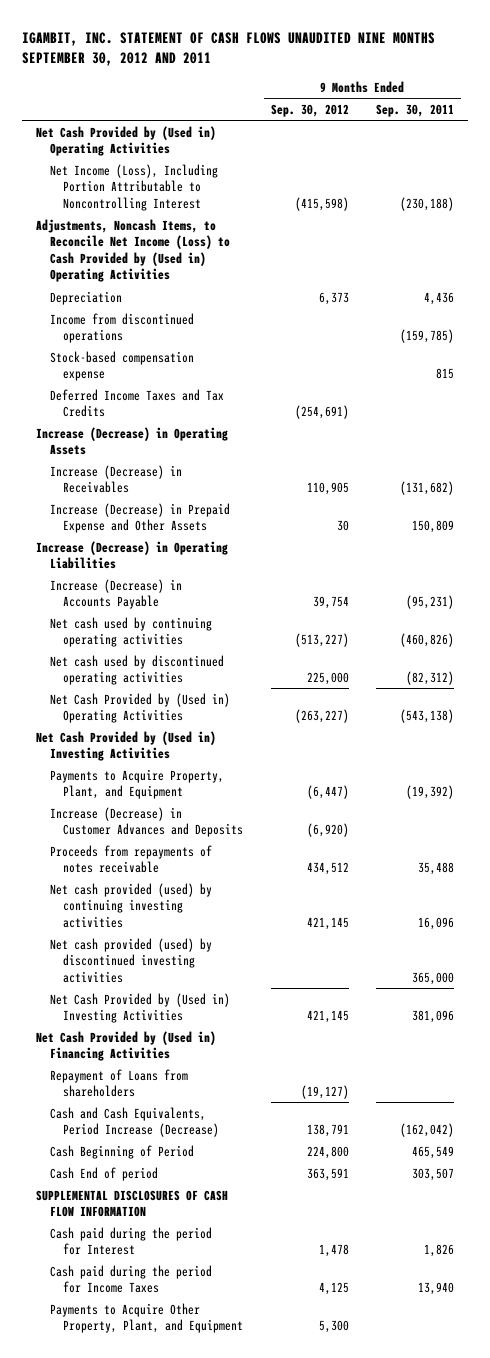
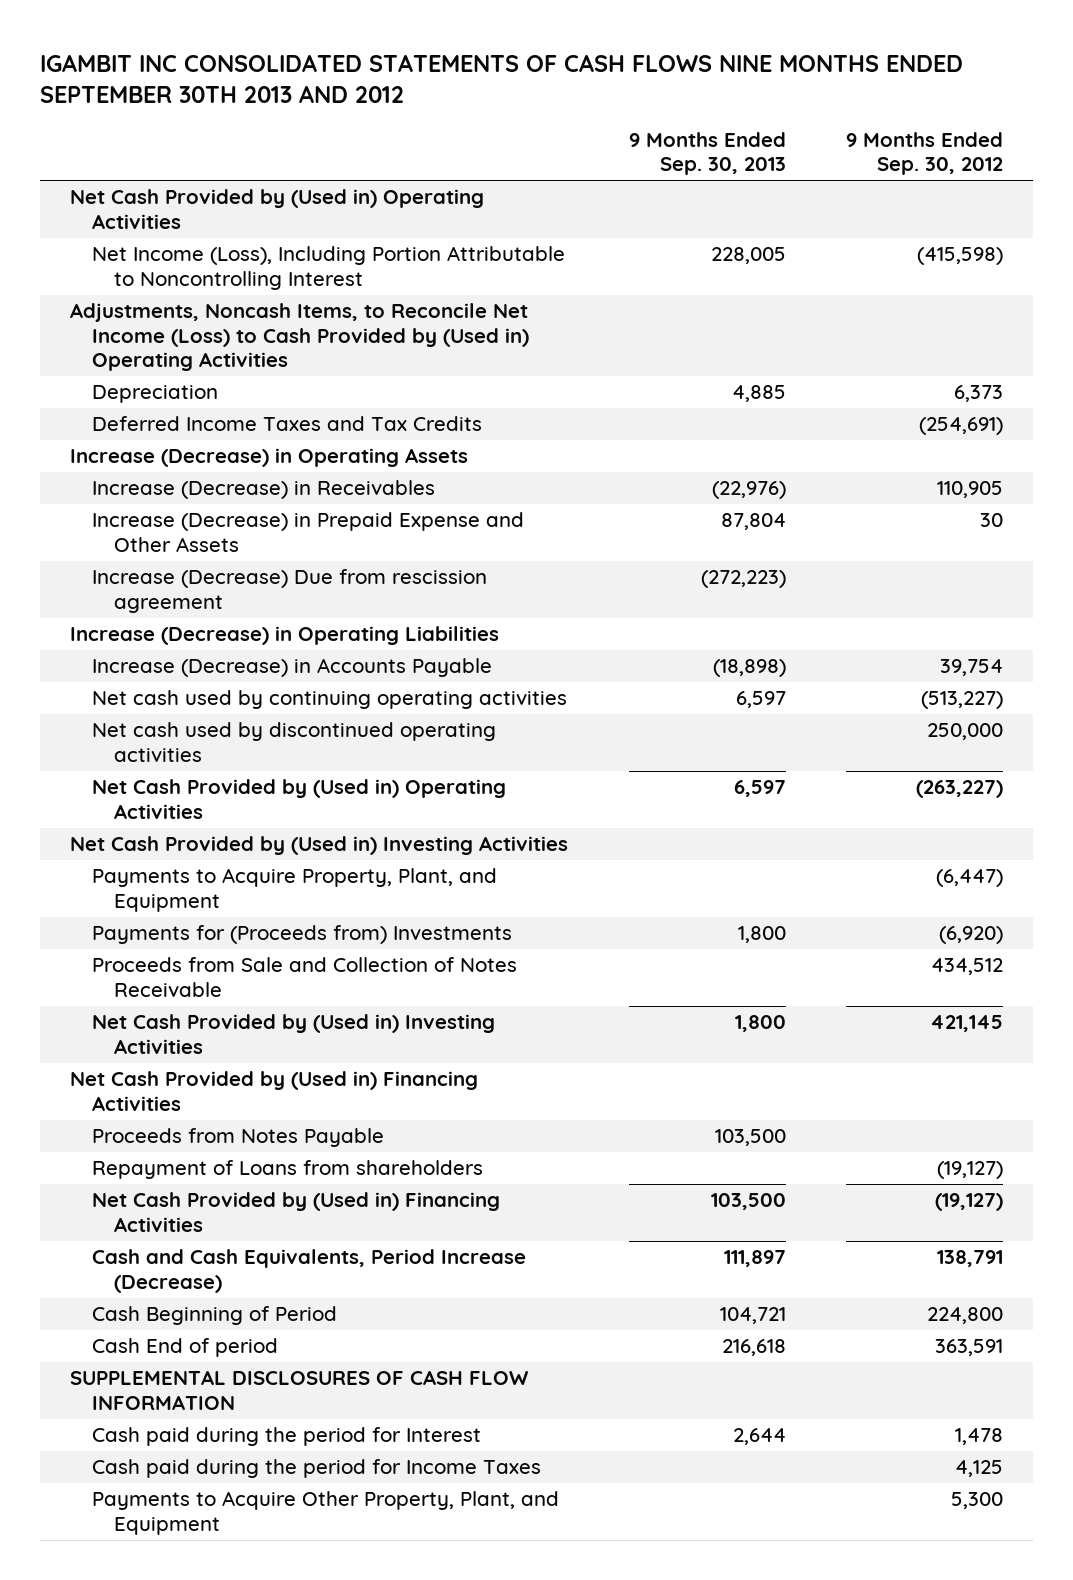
[22,31,436,67] IGAMBIT, INC. STATEMENT OF CASH FLOWS UNAUDITED NINE MONTHS SEPTEMBER 30, 2012 AND 2011 -> [40,53,964,104] IGAMBIT INC CONSOLIDATED STATEMENTS OF CASH FLOWS NINE MONTHS ENDED SEPTEMBER 30TH 2013 AND 2012
[375,103,454,117] Sep. 30, 2011 -> none
none -> [628,131,786,176] 9 Months Ended Sep. 30, 2013
[49,312,194,344] Income from discontinued operations -> none
[49,350,194,382] Stock-based compensation expense -> none
none -> [92,569,488,613] Increase (Decrease) Due from rescission agreement
[306,672,349,686] 225,000 -> [926,723,1003,741] 250,000
[49,882,212,928] Net cash provided (used) by continuing investing activities -> none
[49,937,212,983] Net cash provided (used) by discontinued investing activities -> none
[49,806,244,838] Increase (Decrease) in Customer Advances and Deposits -> [92,925,513,945] Payments for (Proceeds from) Investments
[49,844,212,874] Proceeds from repayments of notes receivable -> [92,957,518,997] Proceeds from Sale and Collection of Notes Receivable
none -> [92,1128,385,1148] Proceeds from Notes Payable
none -> [92,1192,501,1232] Net Cash Provided by (Used in) Financing Activities

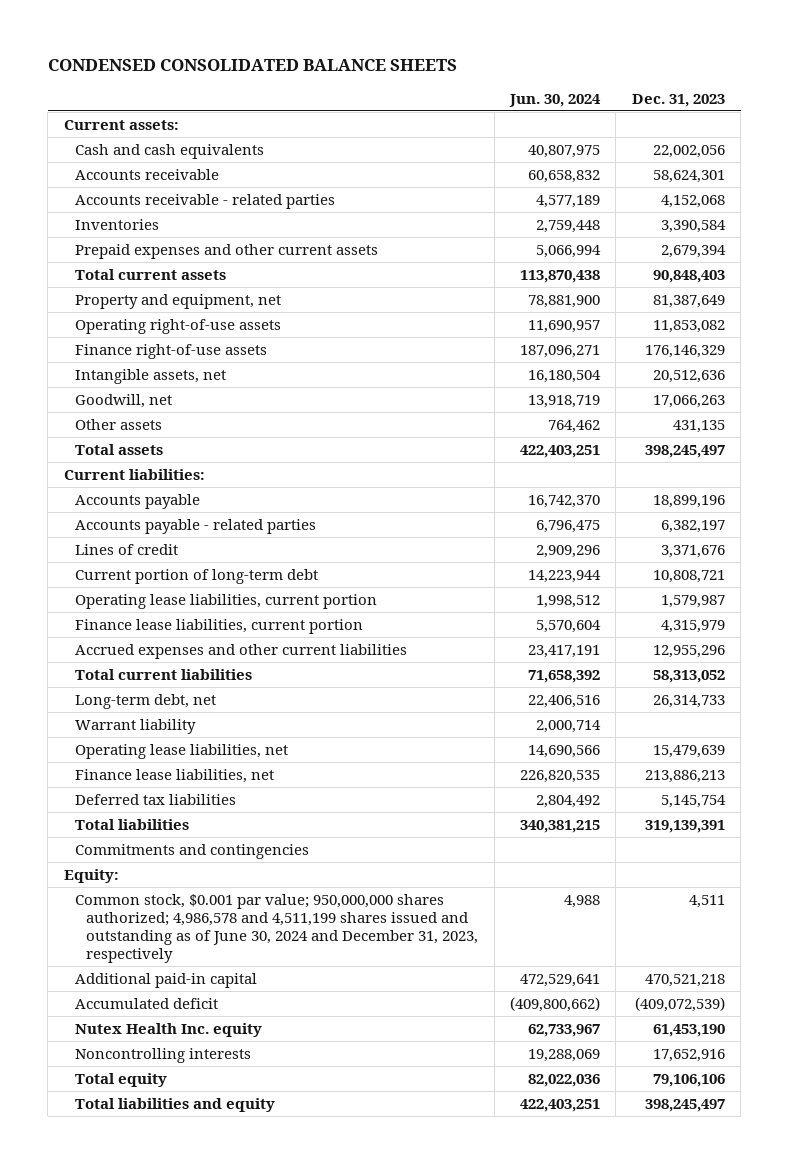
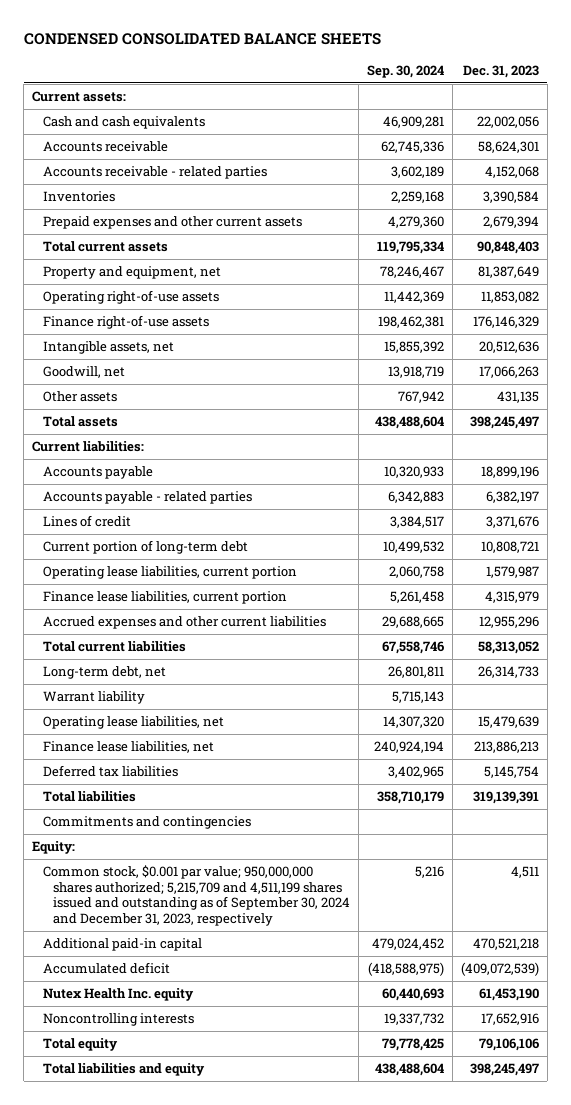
[509,93,602,107] Jun. 30, 2024 -> none
none -> [366,64,444,78] Sep. 30, 2024
[74,893,479,964] Common stock, $0.001 par value; 950,000,000 shares authorized; 4,986,578 and 4,511,199 shares issued and outstanding as of June 30, 2024 and December 31, 2023, respectively -> [42,865,351,927] Common stock, $0.001 par value; 950,000,000 shares authorized; 5,215,709 and 4,511,199 shares issued and outstanding as of September 30, 2024 and December 31, 2023, respectively

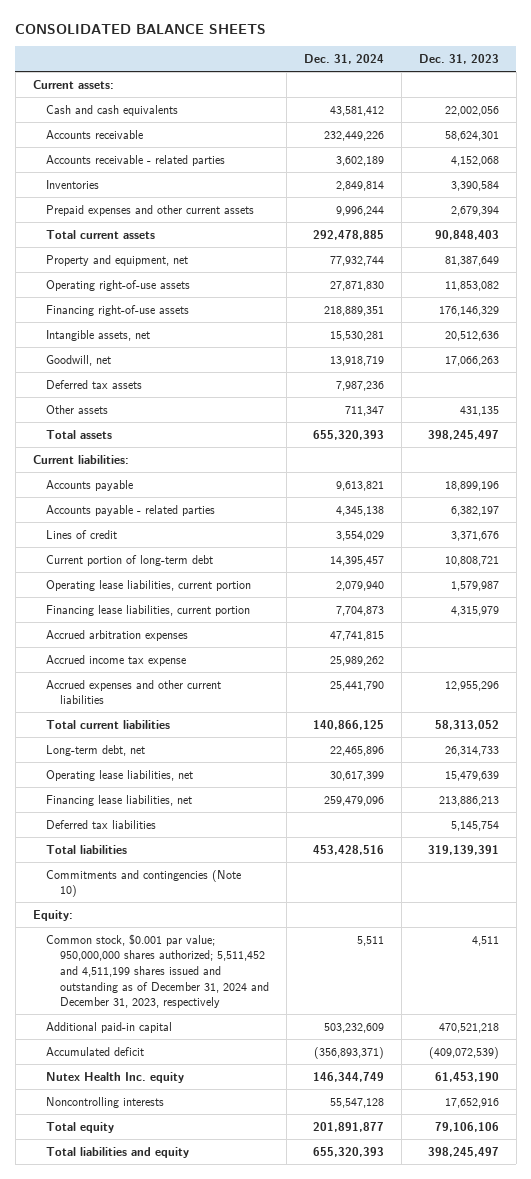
[23,33,381,46] CONDENSED CONSOLIDATED BALANCE SHEETS -> [15,24,267,35] CONSOLIDATED BALANCE SHEETS
[366,64,444,78] Sep. 30, 2024 -> none
none -> [303,54,384,65] Dec. 31, 2024
[42,315,209,330] Finance right-of-use assets -> [46,304,190,316] Financing right-of-use assets
none -> [46,379,143,389] Deferred tax assets
[42,591,287,605] Finance lease liabilities, current portion -> [46,604,251,616] Financing lease liabilities, current portion
none -> [46,629,189,641] Accrued arbitration expenses
none -> [46,654,187,666] Accrued income tax expense
[42,691,145,705] Warrant liability -> none
[42,741,214,754] Finance lease liabilities, net -> [46,794,193,806] Financing lease liabilities, net
[42,816,251,830] Commitments and contingencies -> [46,869,242,898] Commitments and contingencies (Note 10)
[42,865,351,927] Common stock, $0.001 par value; 950,000,000 shares authorized; 5,215,709 and 4,511,199 shares issued and outstanding as of September 30, 2024 and December 31, 2023, respectively -> [46,933,269,1009] Common stock, $0.001 par value; 950,000,000 shares authorized; 5,511,452 and 4,511,199 shares issued and outstanding as of December 31, 2024 and December 31, 2023, respectively

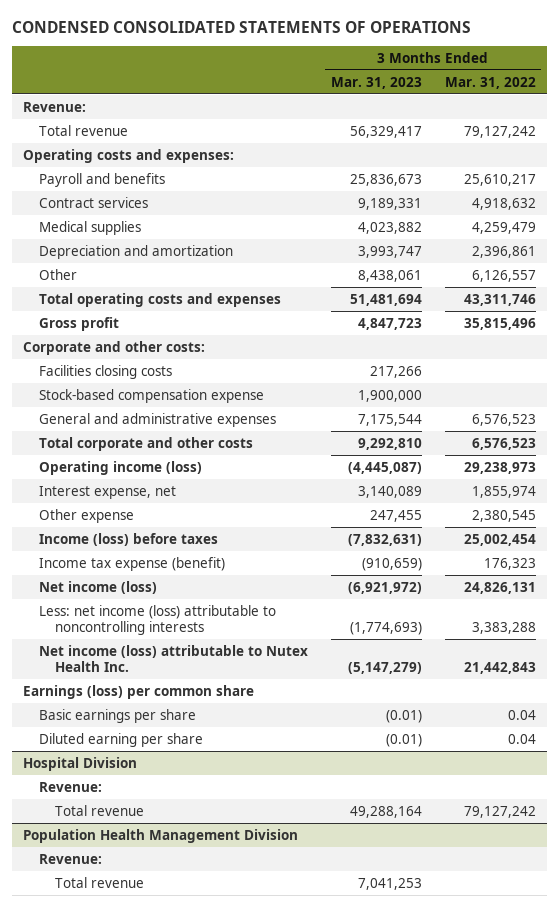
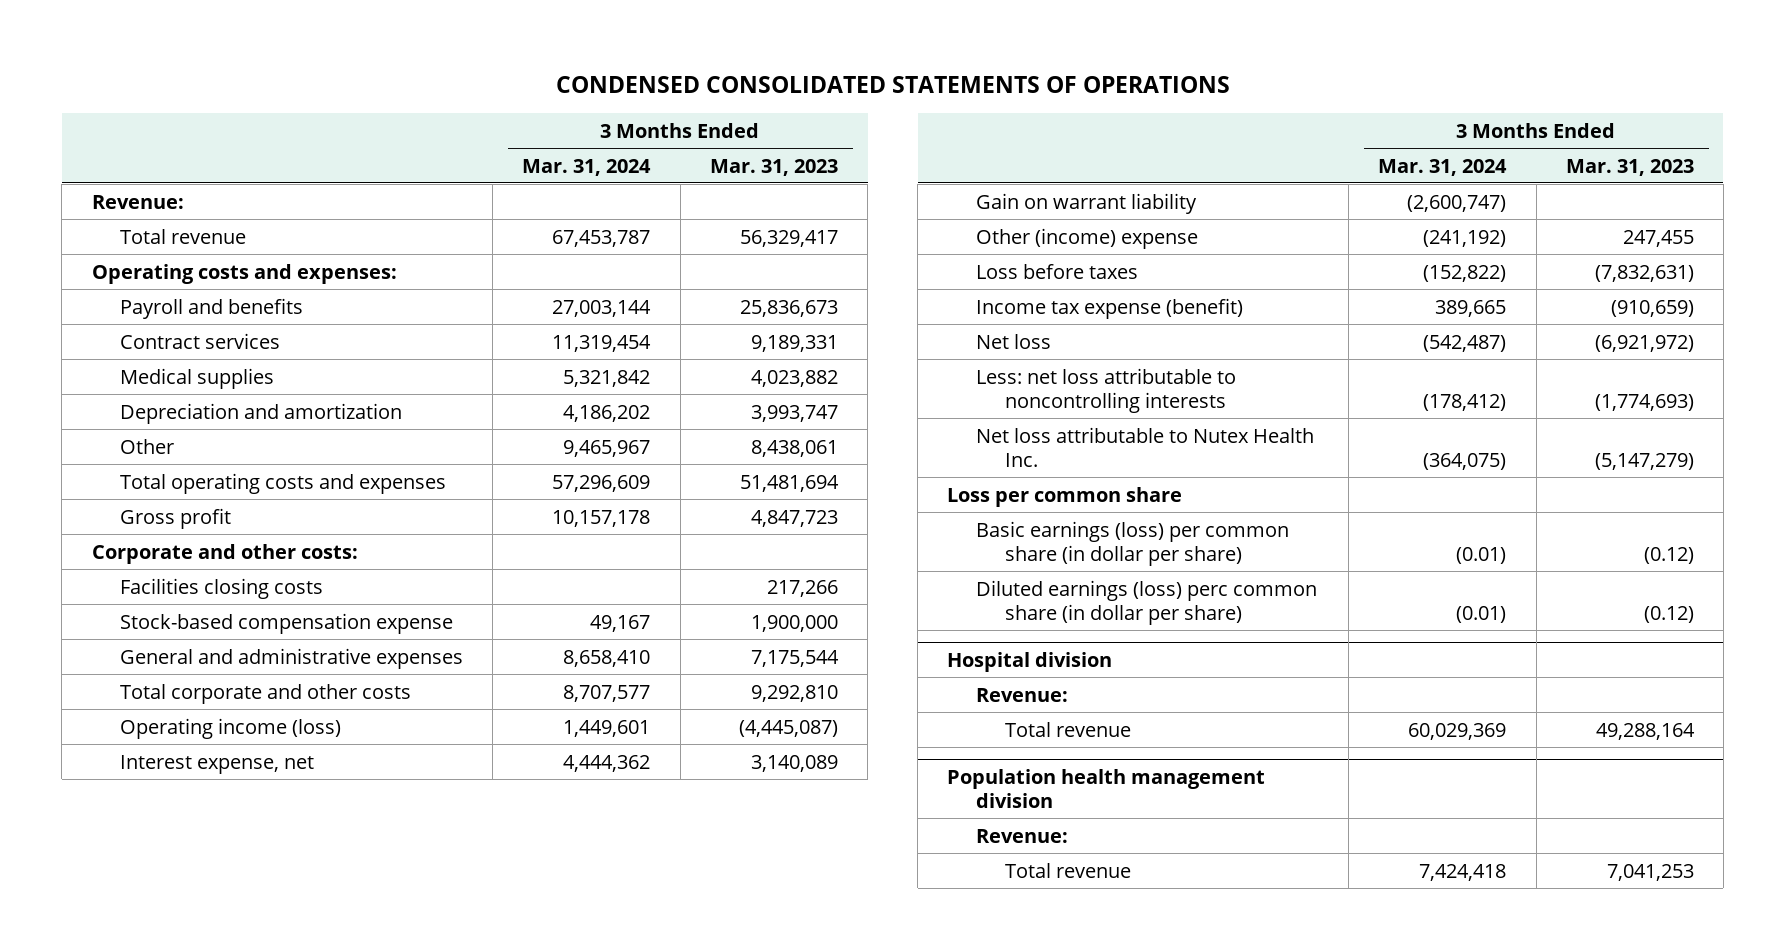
[444,76,536,89] Mar. 31, 2022 -> none
none -> [522,158,652,176] Mar. 31, 2024
none -> [976,192,1198,214] Gain on warrant liability
[39,508,135,523] Other expense -> [976,227,1199,249] Other (income) expense
[39,532,219,546] Income (loss) before taxes -> [976,263,1139,279] Loss before taxes
[39,580,158,594] Net income (loss) -> [976,333,1052,349] Net loss
[39,604,277,635] Less: net income (loss) attributable to noncontrolling interests -> [976,367,1237,413] Less: net loss attributable to noncontrolling interests
[39,644,309,672] Net income (loss) attributable to Nutex Health Inc. -> [976,426,1315,467] Net loss attributable to Nutex Health Inc.
[23,684,255,699] Earnings (loss) per common share -> [947,486,1183,507] Loss per common share
[39,708,197,723] Basic earnings per share -> [976,520,1290,566] Basic earnings (loss) per common share (in dollar per share)
[385,709,422,723] (0.01) -> [1643,546,1694,564] (0.12)
[39,732,204,747] Diluted earning per share -> [976,579,1318,625] Diluted earnings (loss) perc common share (in dollar per share)
[385,733,422,747] (0.01) -> [1643,605,1694,623] (0.12)
[23,756,138,771] Hospital Division -> [947,651,1113,672] Hospital division
[23,828,299,843] Population Health Management Division -> [947,768,1266,808] Population health management division

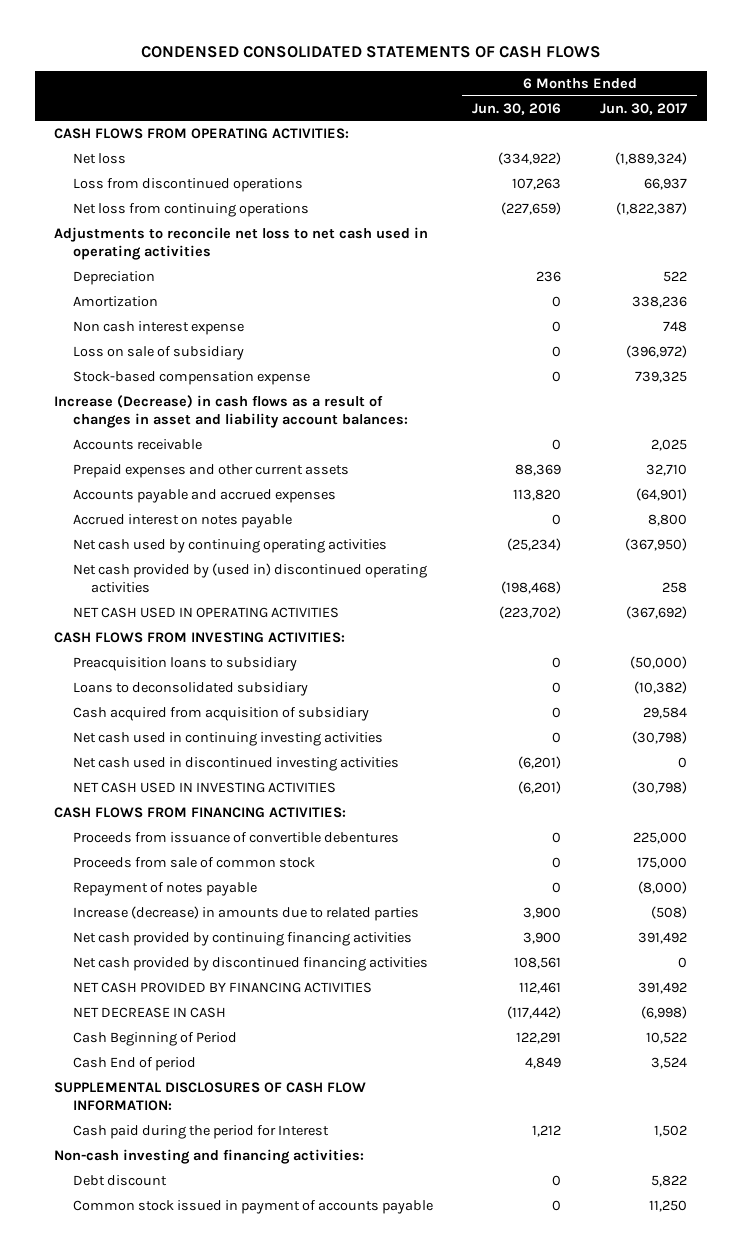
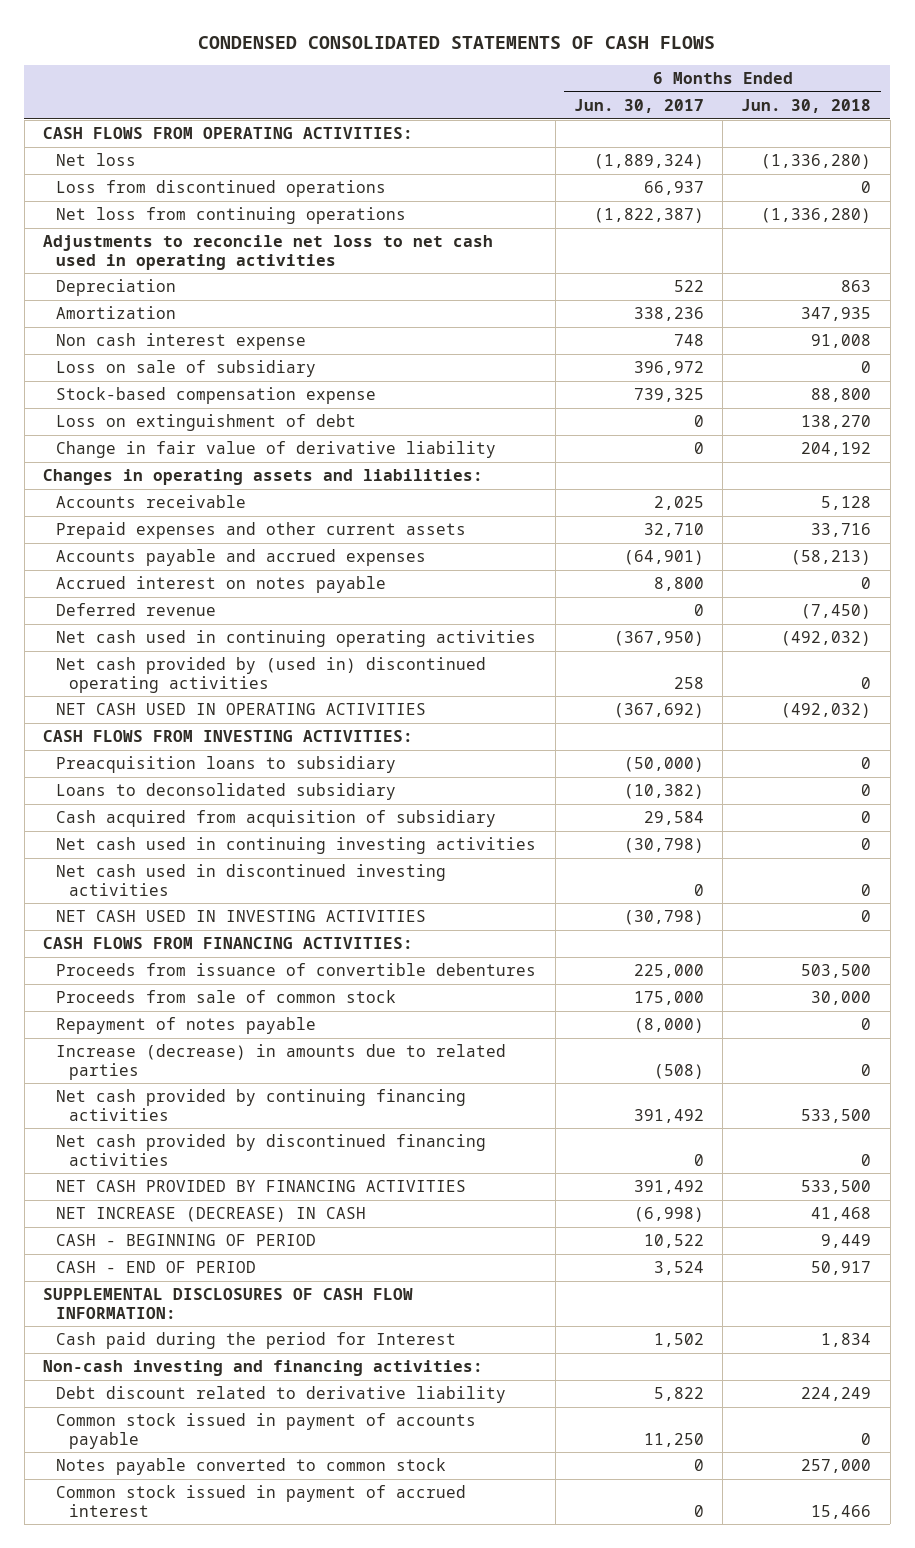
[471,102,561,115] Jun. 30, 2016 -> none
none -> [741,98,872,113] Jun. 30, 2018
[626,344,688,358] (396,972) -> [633,361,704,376] 396,972
none -> [56,414,357,432] Loss on extinguishment of debt
none -> [56,441,497,459] Change in fair value of derivative liability
[54,394,408,429] Increase (Decrease) in cash flows as a result of changes in asset and liability account balances: -> [43,469,484,486] Changes in operating assets and liabilities:
none -> [56,603,217,617] Deferred revenue
[72,538,387,553] Net cash used by continuing operating activities -> [56,630,537,648] Net cash used in continuing operating activities
[72,1006,226,1018] NET DECREASE IN CASH -> [56,1207,367,1223] NET INCREASE (DECREASE) IN CASH
[72,1031,237,1046] Cash Beginning of Period -> [56,1234,317,1247] CASH - BEGINNING OF PERIOD
[72,1056,196,1071] Cash End of period -> [56,1261,257,1274] CASH - END OF PERIOD
[72,1174,167,1186] Debt discount -> [56,1386,507,1404] Debt discount related to derivative liability
none -> [56,1458,447,1476] Notes payable converted to common stock
none -> [56,1485,467,1517] Common stock issued in payment of accrued interest

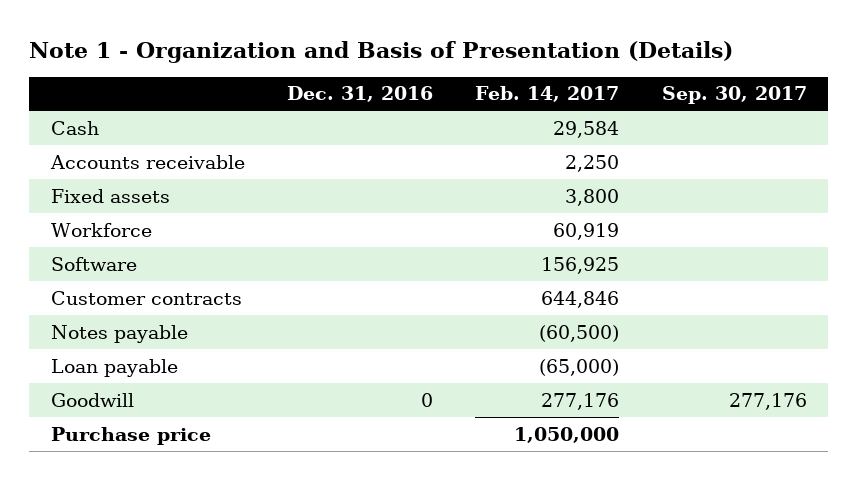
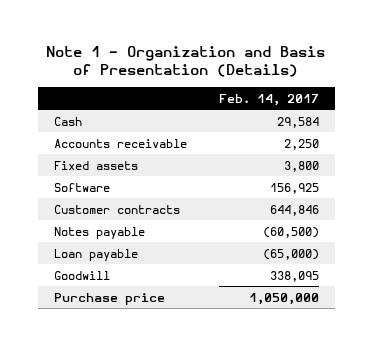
[286,86,433,103] Dec. 31, 2016 -> none
[661,86,807,105] Sep. 30, 2017 -> none
[50,222,152,237] Workforce -> none
[541,392,620,410] 277,176 -> [269,270,319,282] 338,095

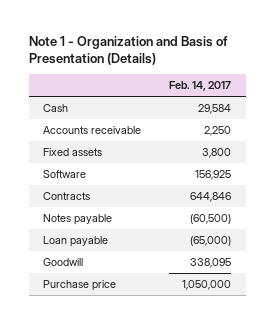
[53,204,180,214] Customer contracts -> [42,192,90,201] Contracts

